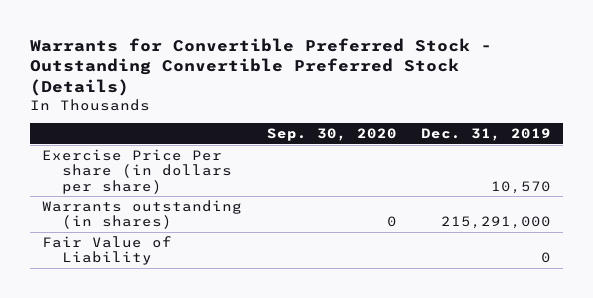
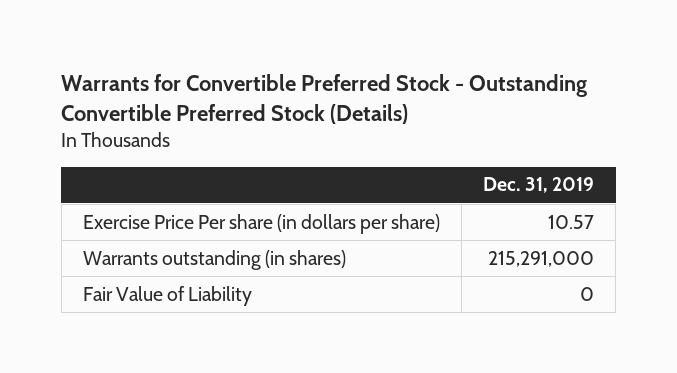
[266,127,397,141] Sep. 30, 2020 -> none
[490,180,551,194] 10,570 -> [548,214,595,229] 10.57

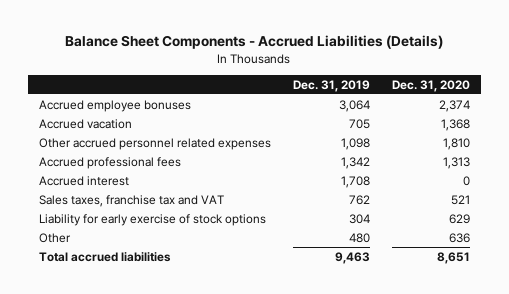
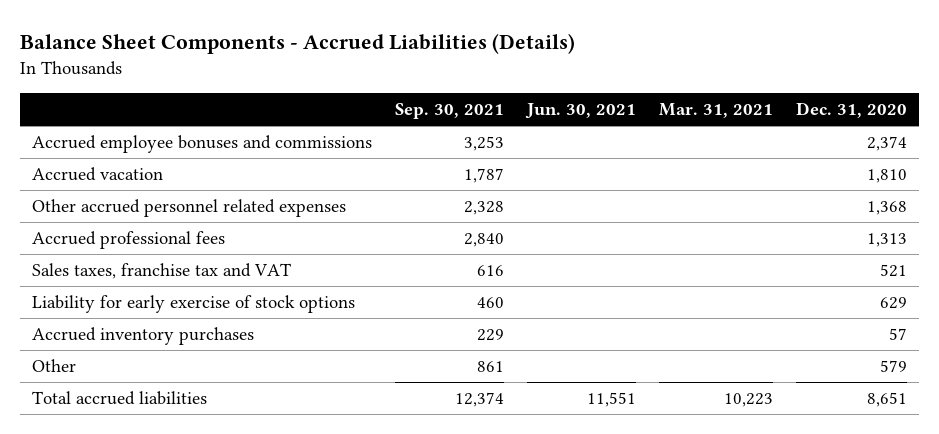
[292,79,370,92] Dec. 31, 2019 -> none
none -> [394,103,504,120] Sep. 30, 2021
none -> [524,103,636,120] Jun. 30, 2021
none -> [659,103,774,119] Mar. 31, 2021
[38,99,191,112] Accrued employee bonuses -> [31,135,372,154] Accrued employee bonuses and commissions
[440,118,470,131] 1,368 -> [867,169,908,184] 1,810
[442,137,470,150] 1,810 -> [867,201,908,216] 1,368
[38,175,129,186] Accrued interest -> none
none -> [31,327,254,346] Accrued inventory purchases
[448,232,470,243] 636 -> [880,360,908,373] 579

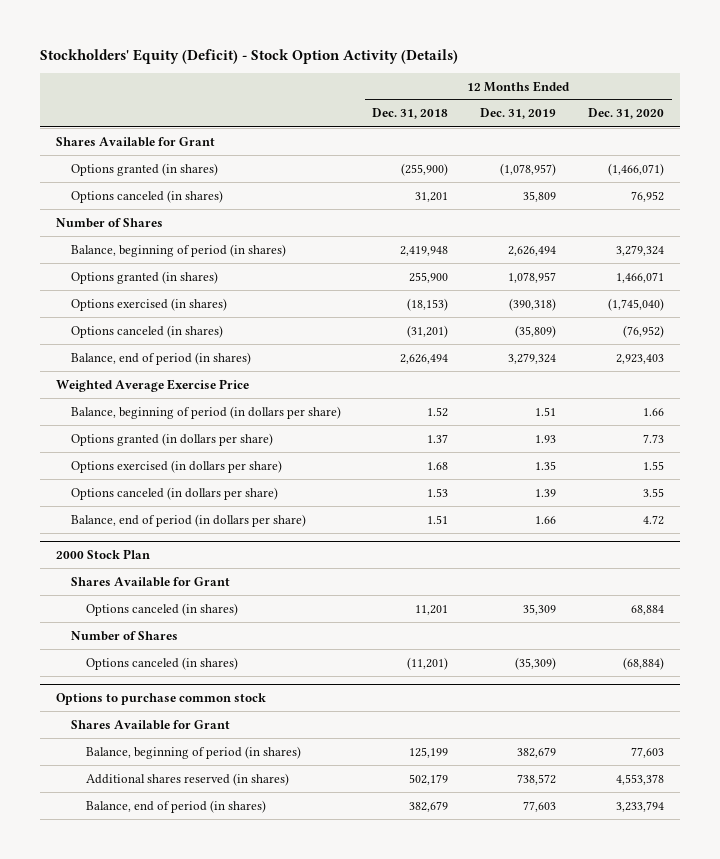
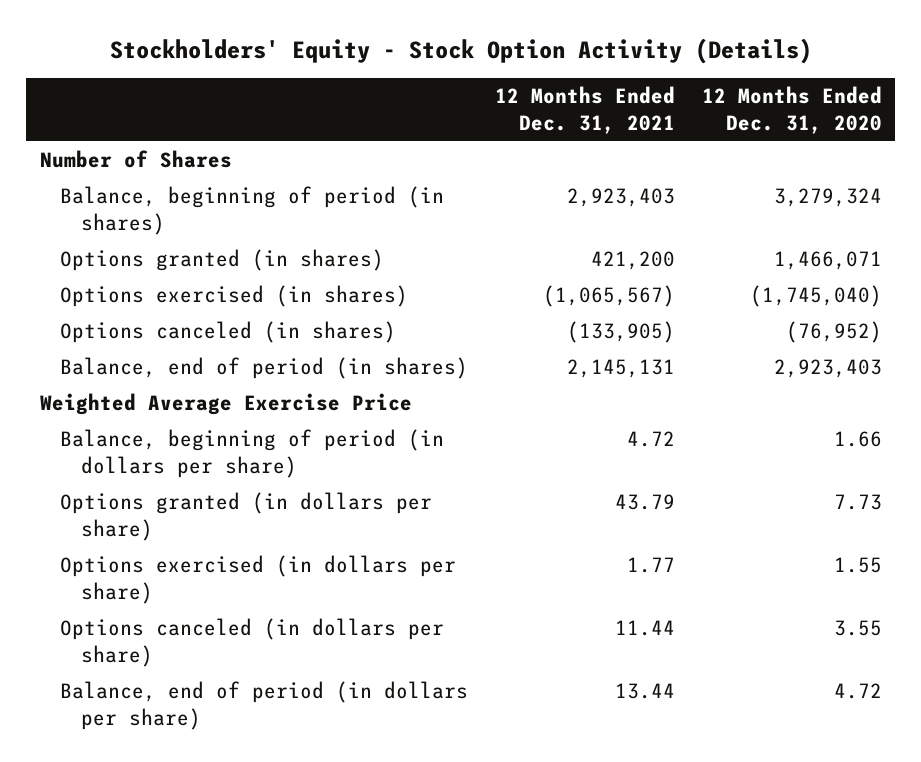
[39,49,458,65] Stockholders' Equity (Deficit) - Stock Option Activity (Details) -> [109,37,812,64] Stockholders' Equity - Stock Option Activity (Details)
[372,108,449,120] Dec. 31, 2018 -> none
[480,108,557,120] Dec. 31, 2019 -> none
none -> [494,86,675,134] 12 Months Ended Dec. 31, 2021
[55,136,215,147] Shares Available for Grant -> none
[70,162,218,176] Options granted (in shares) -> none
[70,189,223,203] Options canceled (in shares) -> none
[55,548,150,559] 2000 Stock Plan -> none
[70,576,230,587] Shares Available for Grant -> none
[85,602,238,616] Options canceled (in shares) -> none
[70,630,178,641] Number of Shares -> none
[85,656,238,670] Options canceled (in shares) -> none
[55,692,266,705] Options to purchase common stock -> none
[70,719,230,730] Shares Available for Grant -> none
[85,745,301,759] Balance, beginning of period (in shares) -> none
[85,772,289,786] Additional shares reserved (in shares) -> none
[85,799,266,813] Balance, end of period (in shares) -> none

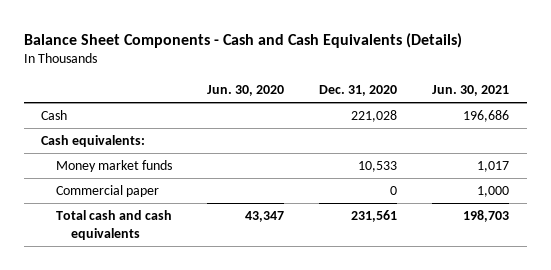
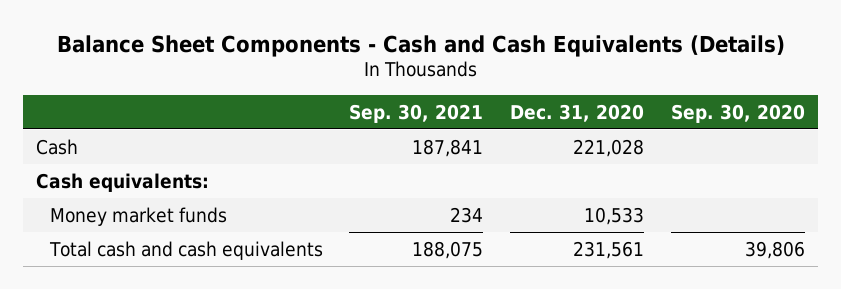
[207,85,285,97] Jun. 30, 2020 -> none
[432,85,510,97] Jun. 30, 2021 -> none
none -> [349,103,484,123] Sep. 30, 2021
none -> [670,103,805,123] Sep. 30, 2020
[56,185,160,198] Commercial paper -> none

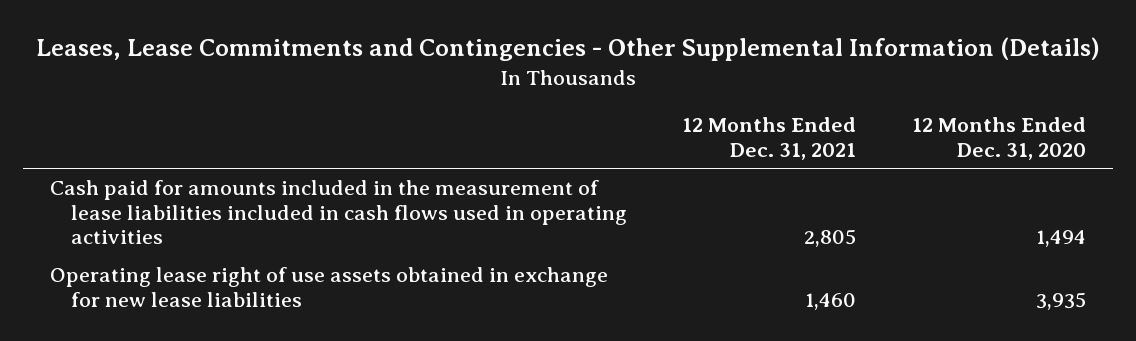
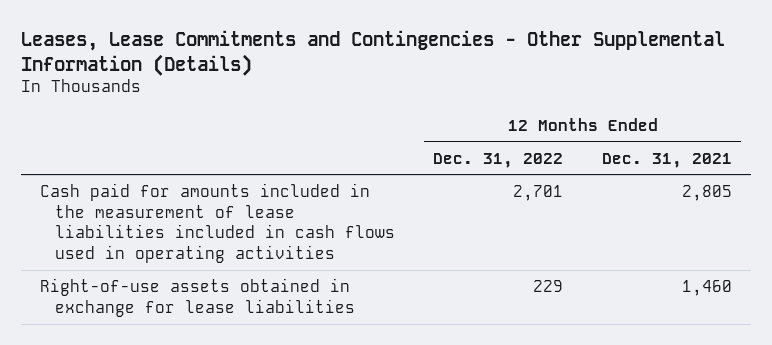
[911,117,1086,160] 12 Months Ended Dec. 31, 2020 -> none
none -> [433,152,564,168] Dec. 31, 2022
[50,266,609,307] Operating lease right of use assets obtained in exchange for new lease liabilities -> [40,278,355,317] Right-of-use assets obtained in exchange for lease liabilities

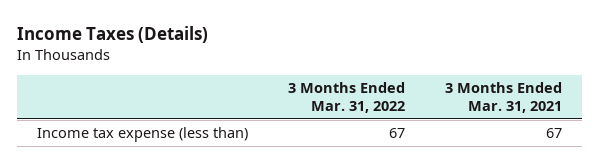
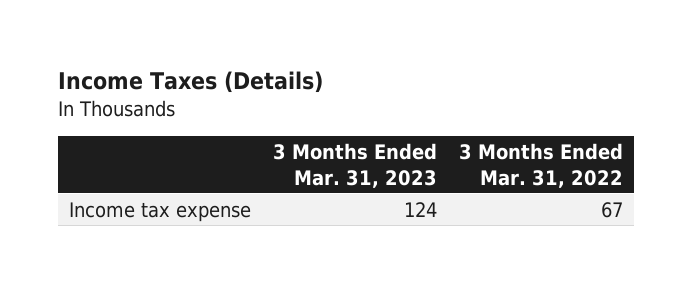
[444,81,562,114] 3 Months Ended Mar. 31, 2021 -> none
none -> [273,142,438,188] 3 Months Ended Mar. 31, 2023
[37,127,249,143] Income tax expense (less than) -> [69,201,252,222] Income tax expense

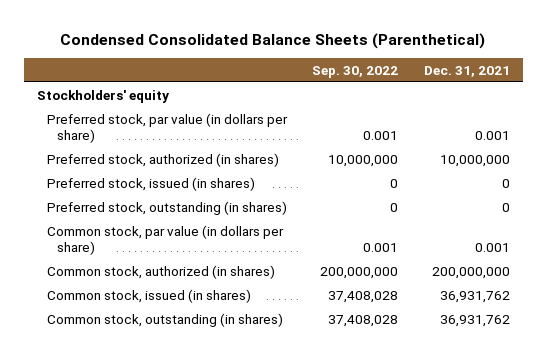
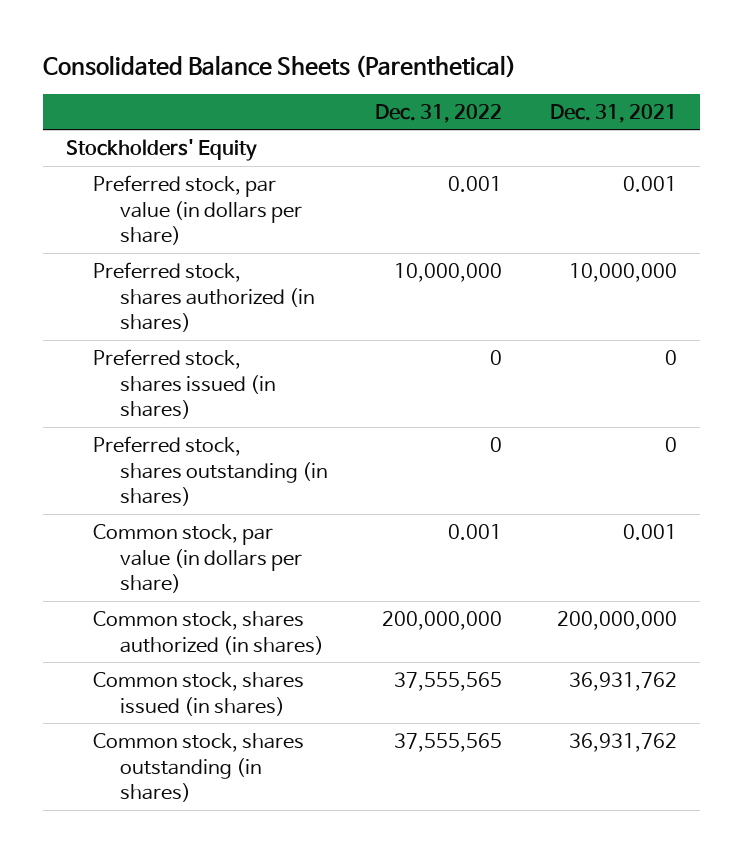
[60,32,486,49] Condensed Consolidated Balance Sheets (Parenthetical) -> [42,54,516,78] Consolidated Balance Sheets (Parenthetical)
[312,65,399,78] Sep. 30, 2022 -> none
none -> [375,103,503,123] Dec. 31, 2022
[36,89,169,103] Stockholders' equity -> [66,139,258,162] Stockholders' Equity
[46,152,279,167] Preferred stock, authorized (in shares) -> [93,262,316,332] Preferred stock, shares authorized (in shares)
[46,176,255,191] Preferred stock, issued (in shares) -> [93,349,277,419] Preferred stock, shares issued (in shares)
[46,200,287,215] Preferred stock, outstanding (in shares) -> [93,436,329,506] Preferred stock, shares outstanding (in shares)
[46,264,275,279] Common stock, authorized (in shares) -> [93,611,325,655] Common stock, shares authorized (in shares)
[46,288,251,303] Common stock, issued (in shares) -> [93,672,305,716] Common stock, shares issued (in shares)
[46,312,283,327] Common stock, outstanding (in shares) -> [93,733,305,802] Common stock, shares outstanding (in shares)

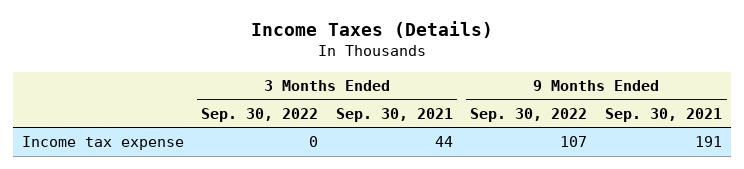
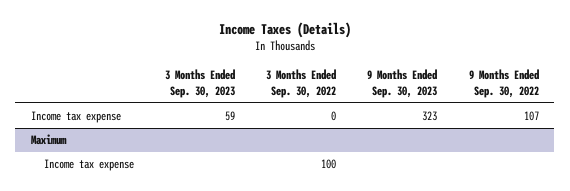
[335,107,453,122] Sep. 30, 2021 -> none
[605,107,723,122] Sep. 30, 2021 -> none
none -> [165,69,236,98] 3 Months Ended Sep. 30, 2023
none -> [367,69,438,98] 9 Months Ended Sep. 30, 2023
none -> [30,134,67,146] Maximum
none -> [43,159,134,172] Income tax expense

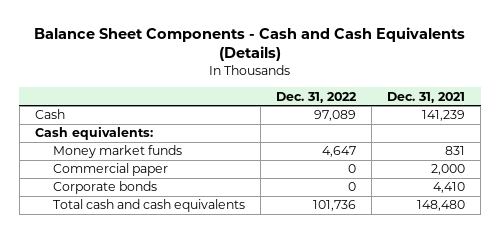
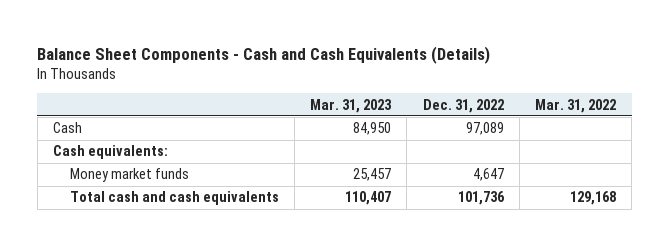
[386,91,465,103] Dec. 31, 2021 -> none
none -> [310,98,393,113] Mar. 31, 2023
none -> [535,98,617,113] Mar. 31, 2022
[52,163,168,177] Commercial paper -> none
[52,181,157,195] Corporate bonds -> none

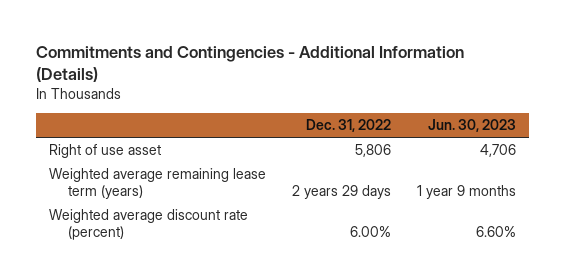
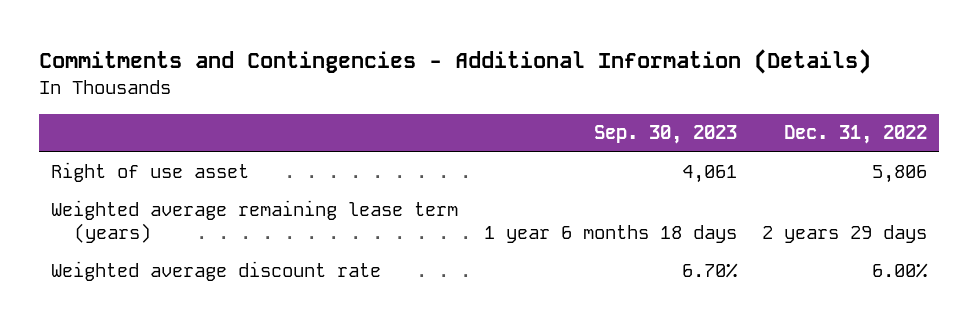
[427,119,516,133] Jun. 30, 2023 -> none
none -> [593,125,737,145] Sep. 30, 2023
[48,209,248,240] Weighted average discount rate (percent) -> [51,260,382,281] Weighted average discount rate

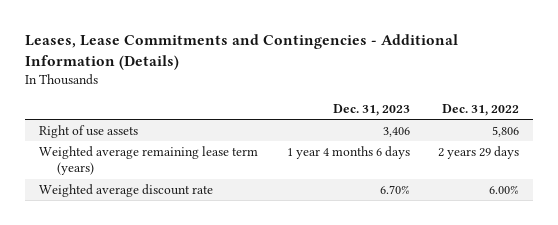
[38,49,871,75] Commitments and Contingencies - Additional Information (Details) -> [24,34,458,71] Leases, Lease Commitments and Contingencies - Additional Information (Details)
[593,125,737,145] Sep. 30, 2023 -> none
none -> [332,103,410,116] Dec. 31, 2023
[51,161,250,182] Right of use asset -> [38,125,138,139] Right of use assets

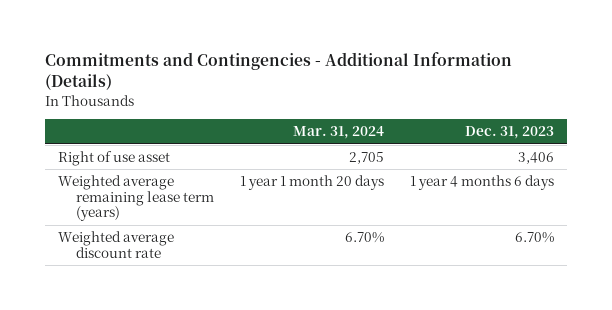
[24,34,458,71] Leases, Lease Commitments and Contingencies - Additional Information (Details) -> [45,52,513,91] Commitments and Contingencies - Additional Information (Details)
[442,103,520,116] Dec. 31, 2022 -> none
none -> [293,126,385,140] Mar. 31, 2024
[38,125,138,139] Right of use assets -> [58,151,171,167] Right of use asset

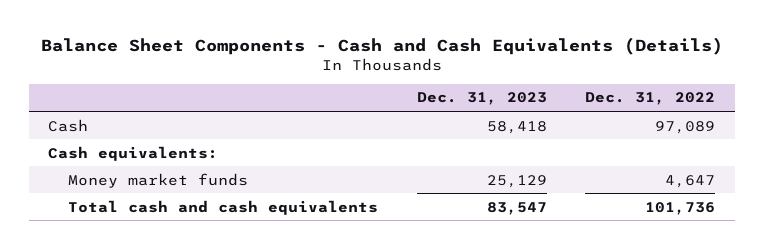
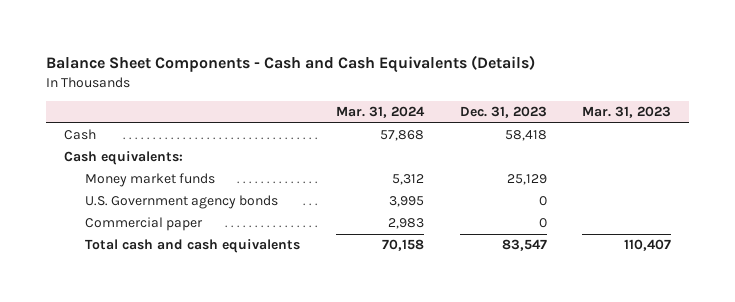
[585,92,716,106] Dec. 31, 2022 -> none
none -> [335,106,425,119] Mar. 31, 2024
none -> [582,106,672,119] Mar. 31, 2023
none -> [85,195,279,210] U.S. Government agency bonds
none -> [85,217,204,232] Commercial paper

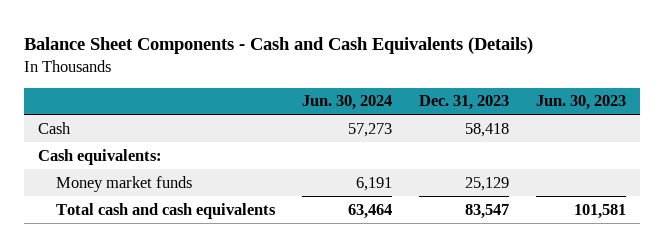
[335,106,425,119] Mar. 31, 2024 -> none
[582,106,672,119] Mar. 31, 2023 -> none
none -> [302,95,393,111] Jun. 30, 2024
none -> [536,95,627,111] Jun. 30, 2023
[85,195,279,210] U.S. Government agency bonds -> none
[85,217,204,232] Commercial paper -> none

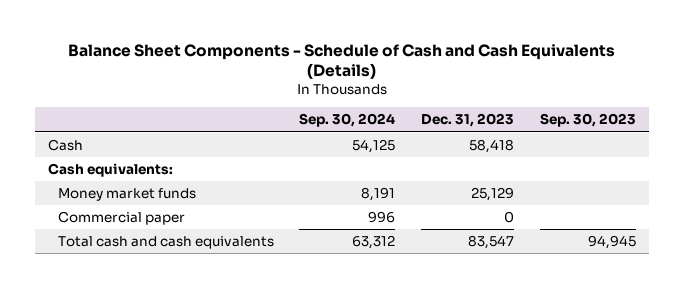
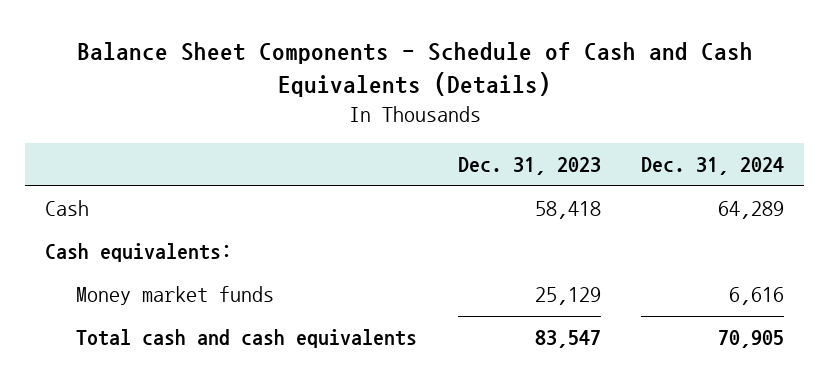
[299,113,396,128] Sep. 30, 2024 -> none
[539,113,636,128] Sep. 30, 2023 -> none
none -> [640,157,784,176] Dec. 31, 2024
[57,210,185,225] Commercial paper -> none

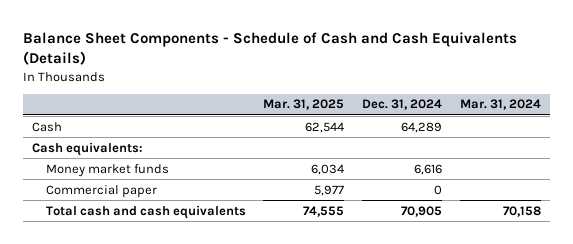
[457,157,601,176] Dec. 31, 2023 -> none
none -> [263,99,345,111] Mar. 31, 2025
none -> [459,99,541,111] Mar. 31, 2024
none -> [45,184,157,198] Commercial paper

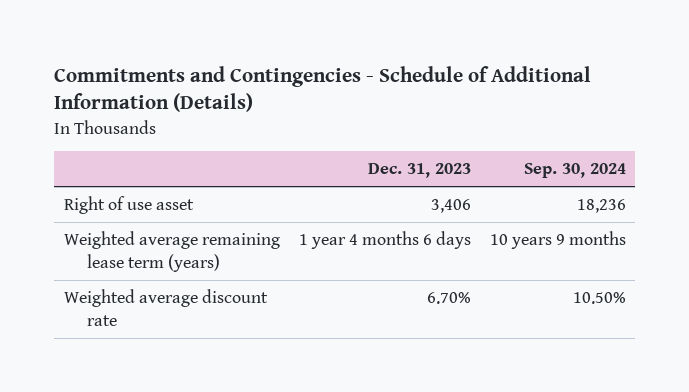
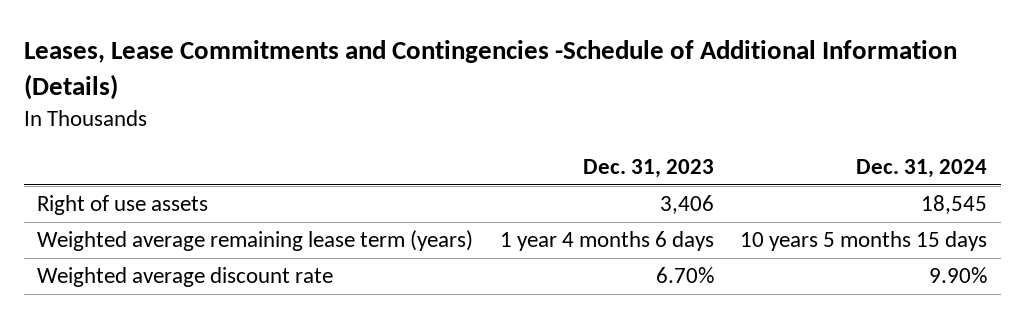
[54,65,592,113] Commitments and Contingencies - Schedule of Additional Information (Details) -> [23,40,957,101] Leases, Lease Commitments and Contingencies -Schedule of Additional Information (Details)
[523,163,626,179] Sep. 30, 2024 -> none
none -> [856,159,988,179] Dec. 31, 2024
[63,196,194,215] Right of use asset -> [37,195,209,216] Right of use assets

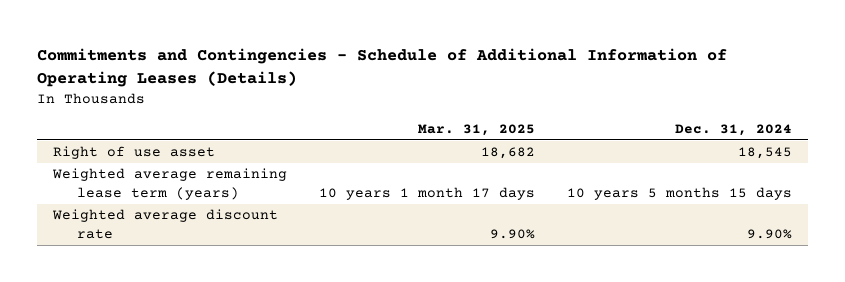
[23,40,957,101] Leases, Lease Commitments and Contingencies -Schedule of Additional Information (Details) -> [37,47,728,87] Commitments and Contingencies - Schedule of Additional Information of Operating Leases (Details)
[582,159,714,179] Dec. 31, 2023 -> none
none -> [417,123,535,136] Mar. 31, 2025
[37,195,209,216] Right of use assets -> [53,146,216,160] Right of use asset

